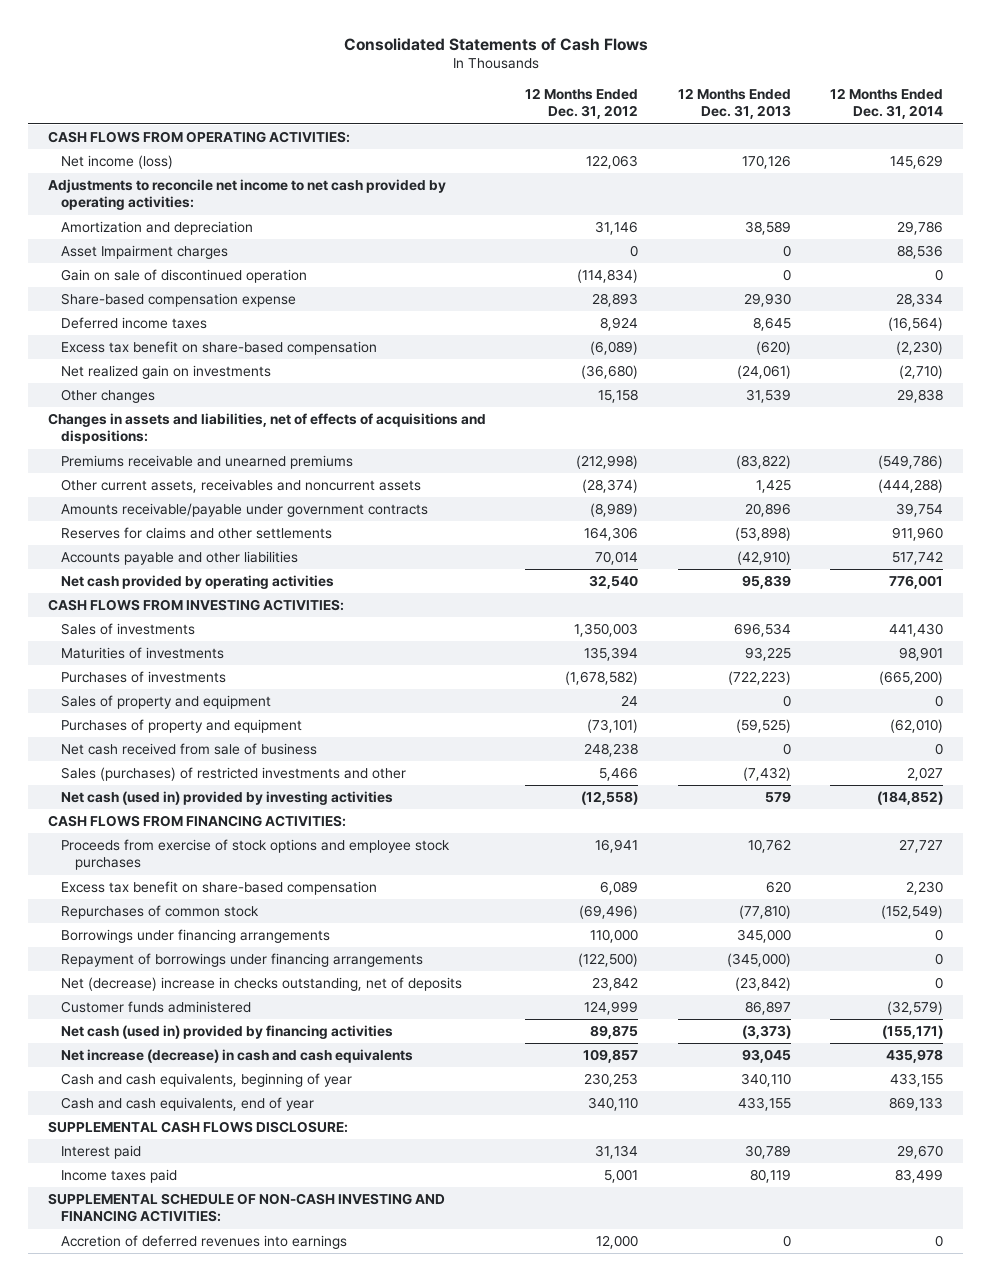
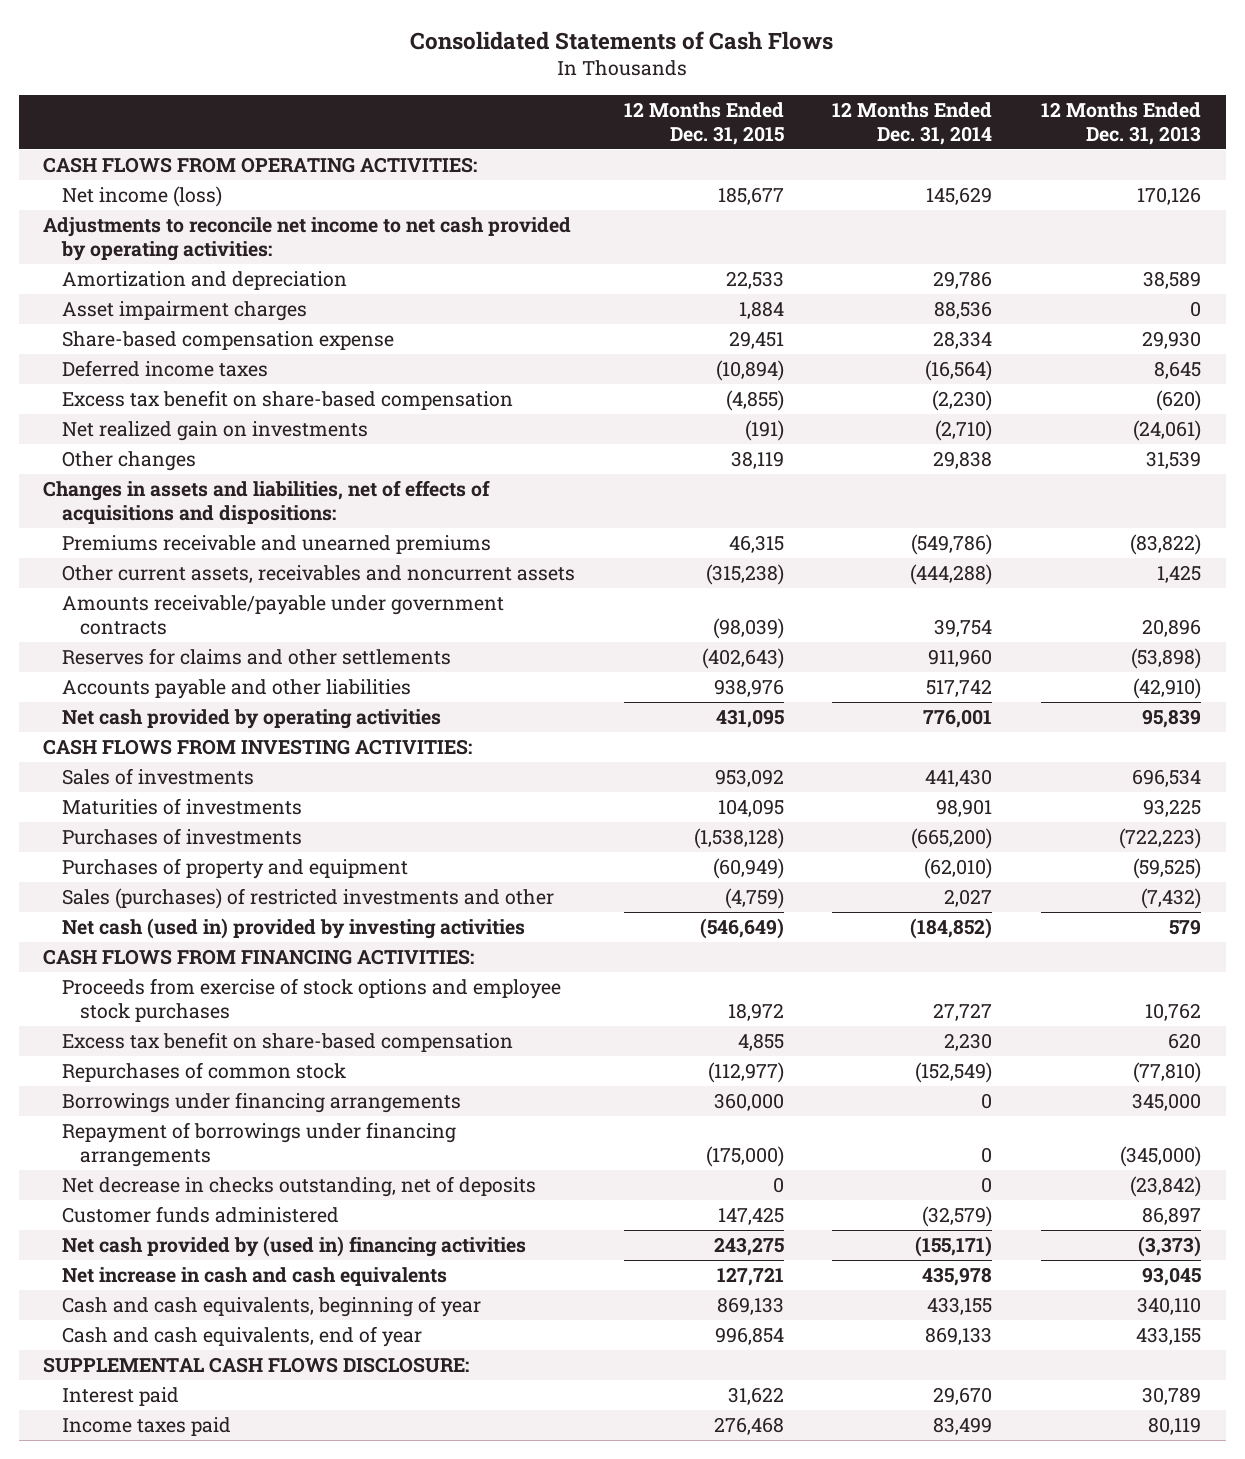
[525,88,639,120] 12 Months Ended Dec. 31, 2012 -> none
none -> [623,102,784,145] 12 Months Ended Dec. 31, 2015
[61,269,308,284] Gain on sale of discontinued operation -> none
[61,245,229,260] Asset Impairment charges -> [61,301,307,322] Asset impairment charges
[61,695,272,710] Sales of property and equipment -> none
[61,743,318,756] Net cash received from sale of business -> none
[61,977,463,992] Net (decrease) increase in checks outstanding, net of deposits -> [61,1176,536,1198] Net decrease in checks outstanding, net of deposits
[61,1025,394,1040] Net cash (used in) provided by financing activities -> [61,1236,526,1258] Net cash provided by (used in) financing activities
[61,1049,414,1064] Net increase (decrease) in cash and cash equivalents -> [61,1267,447,1287] Net increase in cash and cash equivalents
[47,1193,445,1223] SUPPLEMENTAL SCHEDULE OF NON-CASH INVESTING AND FINANCING ACTIVITIES: -> none
[61,1235,348,1250] Accretion of deferred revenues into earnings -> none

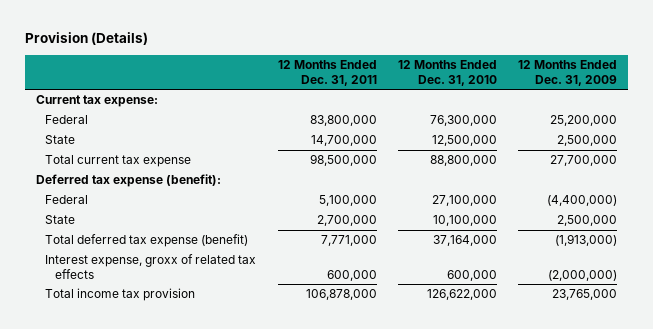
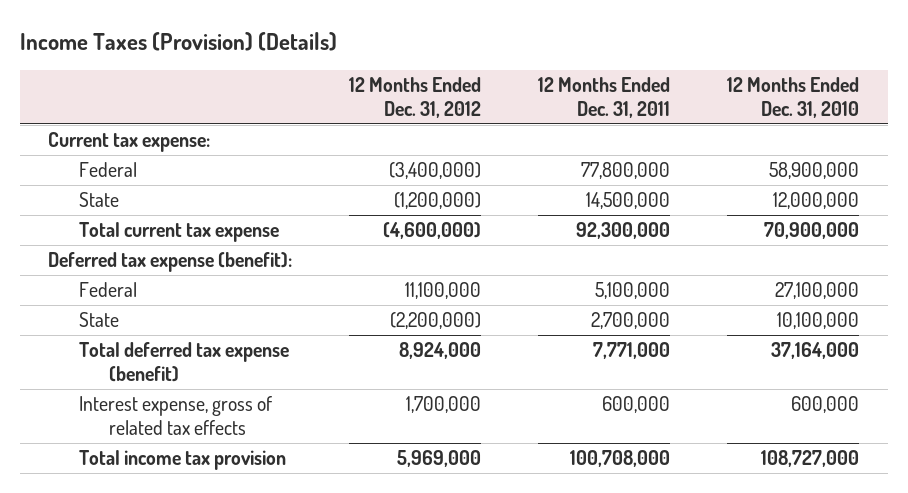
[25,32,149,46] Provision (Details) -> [19,31,337,51] Income Taxes (Provision) (Details)
[518,60,618,86] 12 Months Ended Dec. 31, 2009 -> none
none -> [349,76,482,118] 12 Months Ended Dec. 31, 2012
[309,115,377,127] 83,800,000 -> [581,162,671,180] 77,800,000
[430,115,498,127] 76,300,000 -> [769,162,860,180] 58,900,000
[310,135,377,147] 14,700,000 -> [586,192,671,210] 14,500,000
[432,135,498,147] 12,500,000 -> [773,192,860,210] 12,000,000
[309,154,377,167] 98,500,000 -> [576,222,671,240] 92,300,000
[430,155,498,167] 88,800,000 -> [764,222,860,240] 70,900,000
[45,254,257,279] Interest expense, groxx of related tax effects -> [78,396,272,436] Interest expense, gross of related tax effects
[305,289,377,301] 106,878,000 -> [570,450,671,468] 100,708,000
[427,289,498,301] 126,622,000 -> [761,450,860,468] 108,727,000

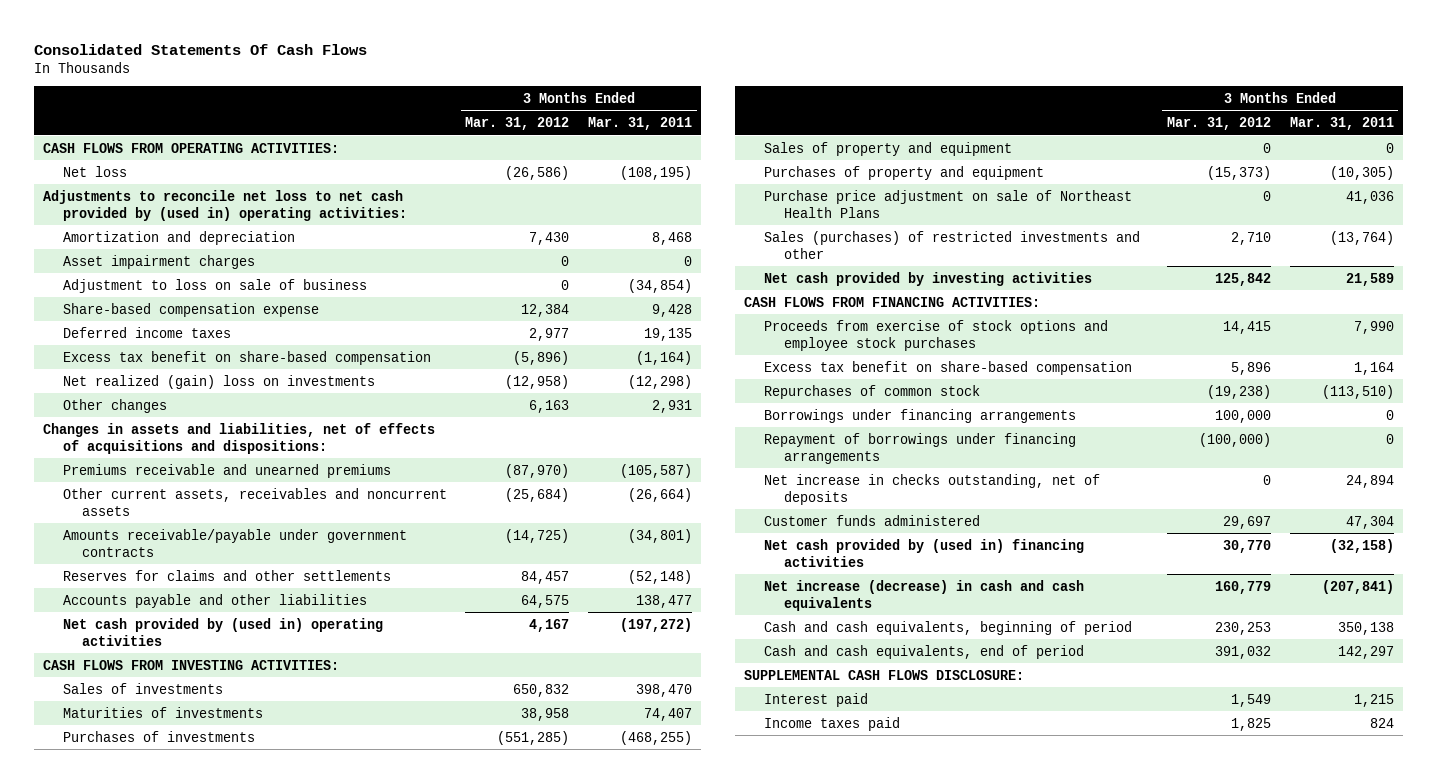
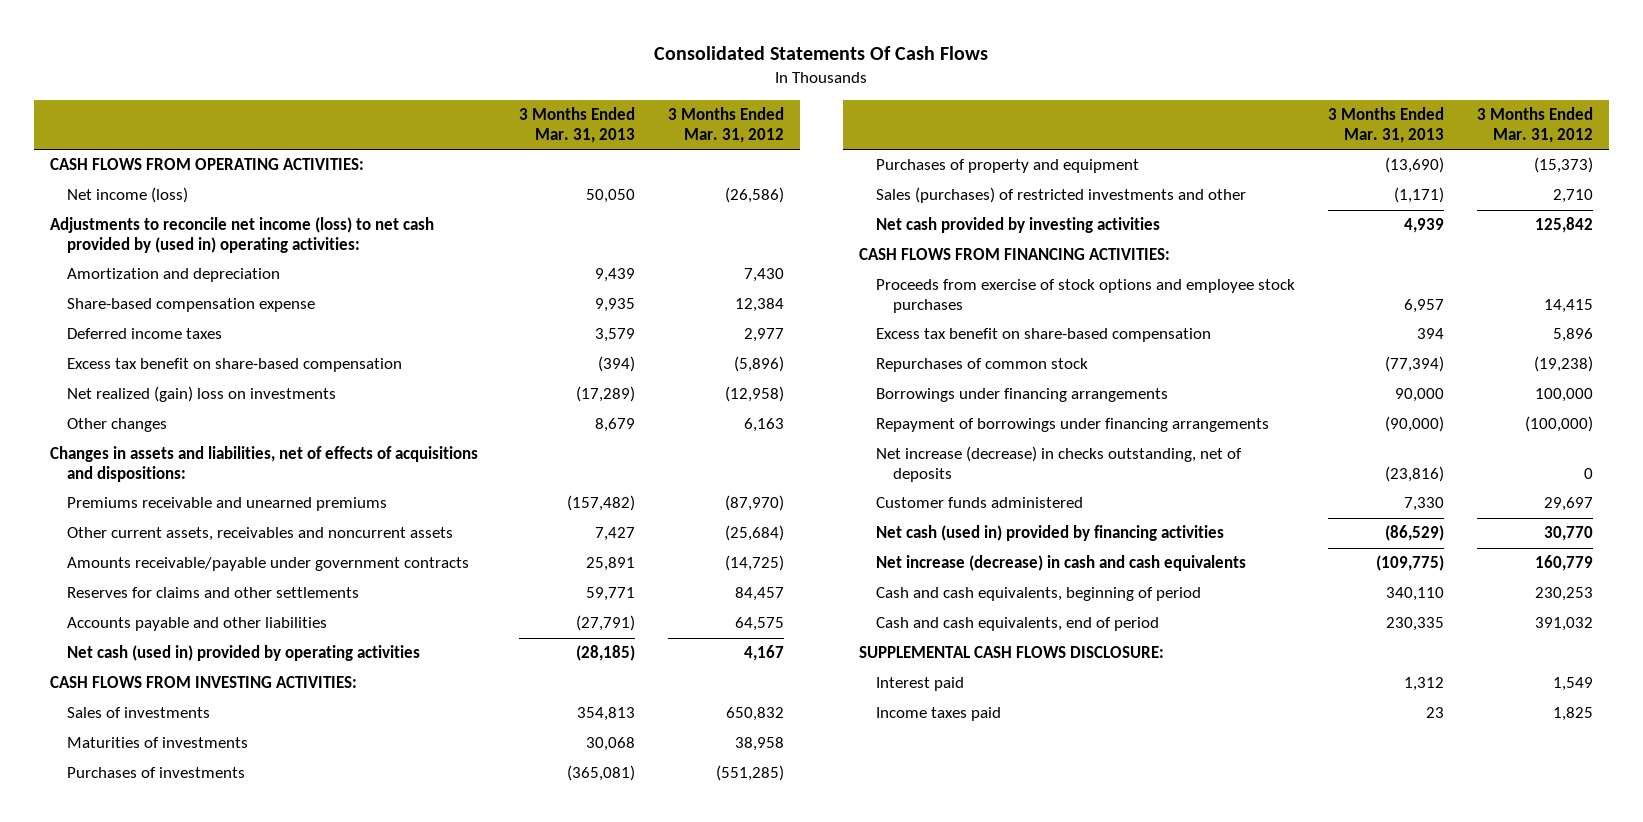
[587,116,692,130] Mar. 31, 2011 -> none
none -> [518,106,635,143] 3 Months Ended Mar. 31, 2013
[62,165,127,177] Net loss -> [67,187,189,204] Net income (loss)
[42,189,407,221] Adjustments to reconcile net loss to net cash provided by (used in) operating activities: -> [50,217,435,254] Adjustments to reconcile net income (loss) to net cash provided by (used in) operating activities:
[62,254,255,269] Asset impairment charges -> none
[62,278,367,293] Adjustment to loss on sale of business -> none
[62,617,383,646] Net cash provided by (used in) operating activities -> [67,645,421,662] Net cash (used in) provided by operating activities
[764,141,1013,156] Sales of property and equipment -> none
[764,189,1133,218] Purchase price adjustment on sale of Northeast Health Plans -> none
[764,473,1101,505] Net increase in checks outstanding, net of deposits -> [875,446,1242,483] Net increase (decrease) in checks outstanding, net of deposits
[764,538,1085,567] Net cash provided by (used in) financing activities -> [875,525,1224,542] Net cash (used in) provided by financing activities

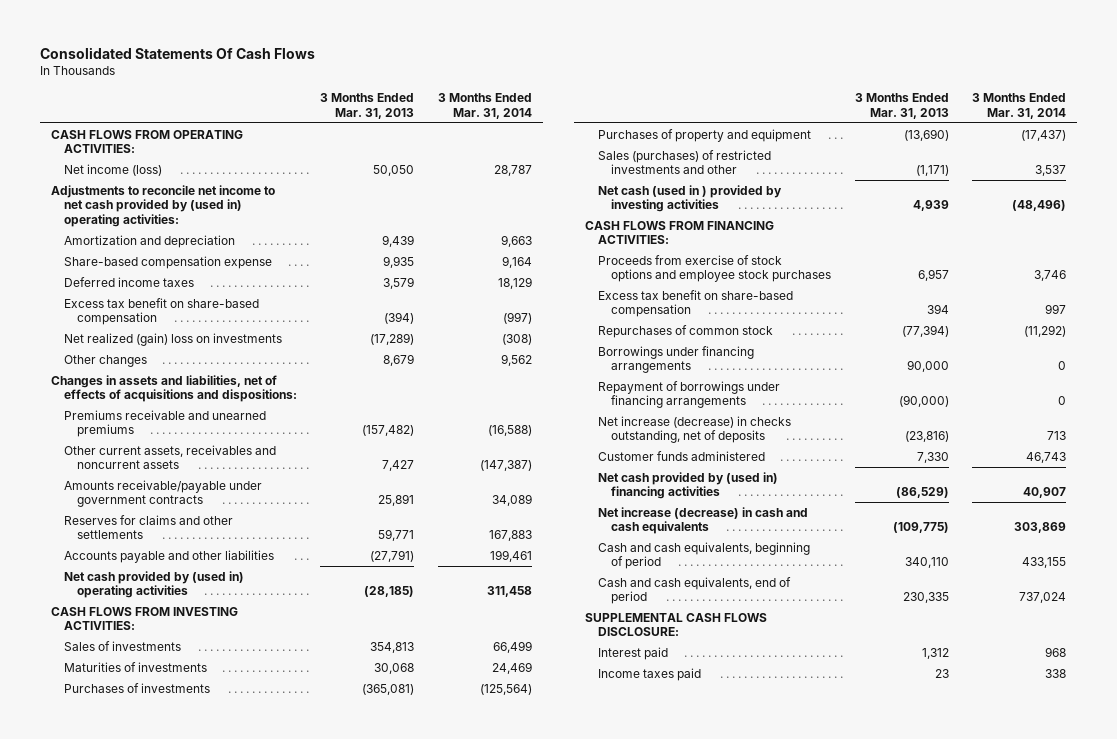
[667,106,784,143] 3 Months Ended Mar. 31, 2012 -> none
none -> [437,93,532,119] 3 Months Ended Mar. 31, 2014
[50,217,435,254] Adjustments to reconcile net income (loss) to net cash provided by (used in) operating activities: -> [51,184,276,227] Adjustments to reconcile net income to net cash provided by (used in) operating activities:
[67,645,421,662] Net cash (used in) provided by operating activities -> [64,570,245,599] Net cash provided by (used in) operating activities
[875,217,1160,234] Net cash provided by investing activities -> [598,184,783,213] Net cash (used in ) provided by investing activities
[875,525,1224,542] Net cash (used in) provided by financing activities -> [598,471,779,500] Net cash provided by (used in) financing activities

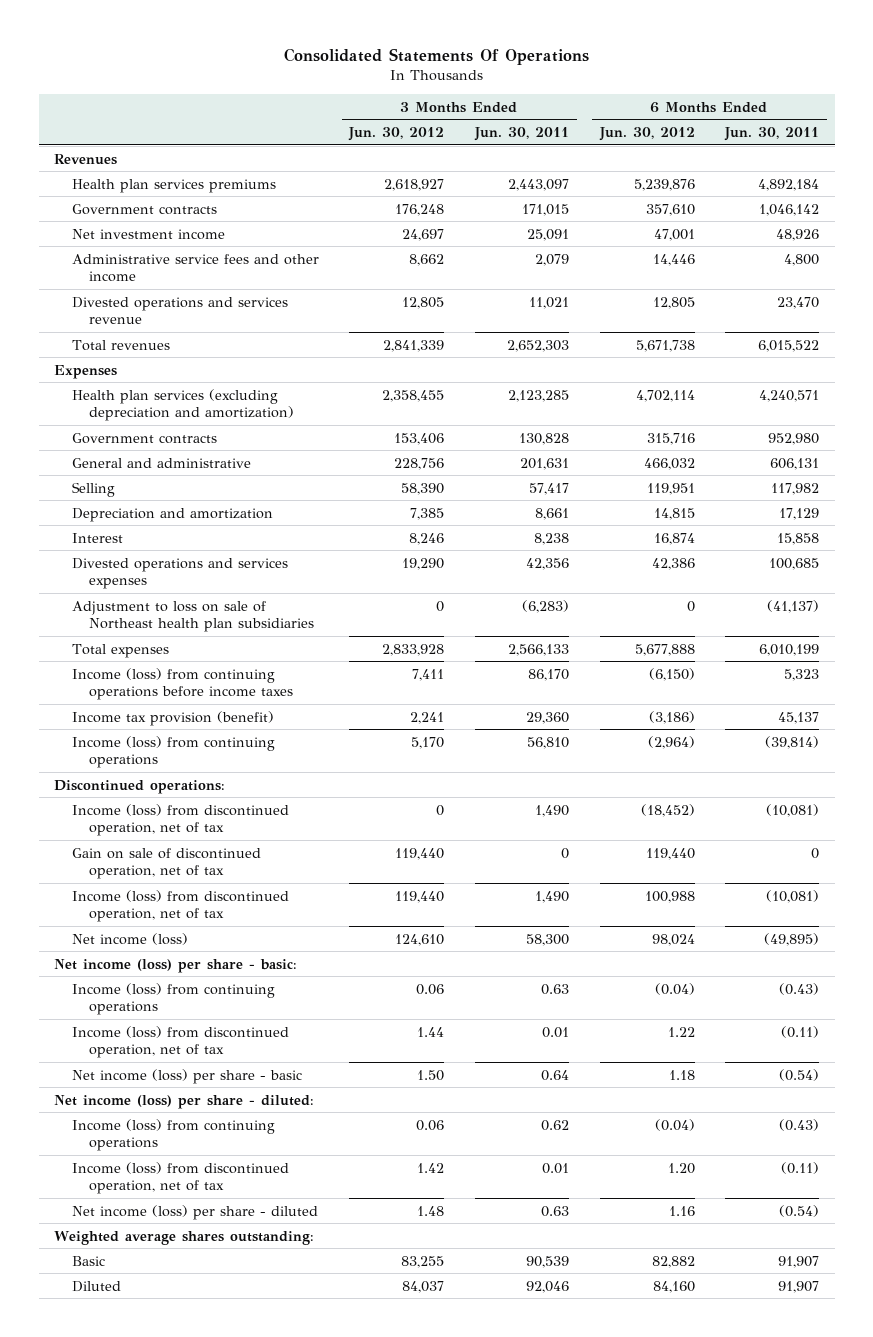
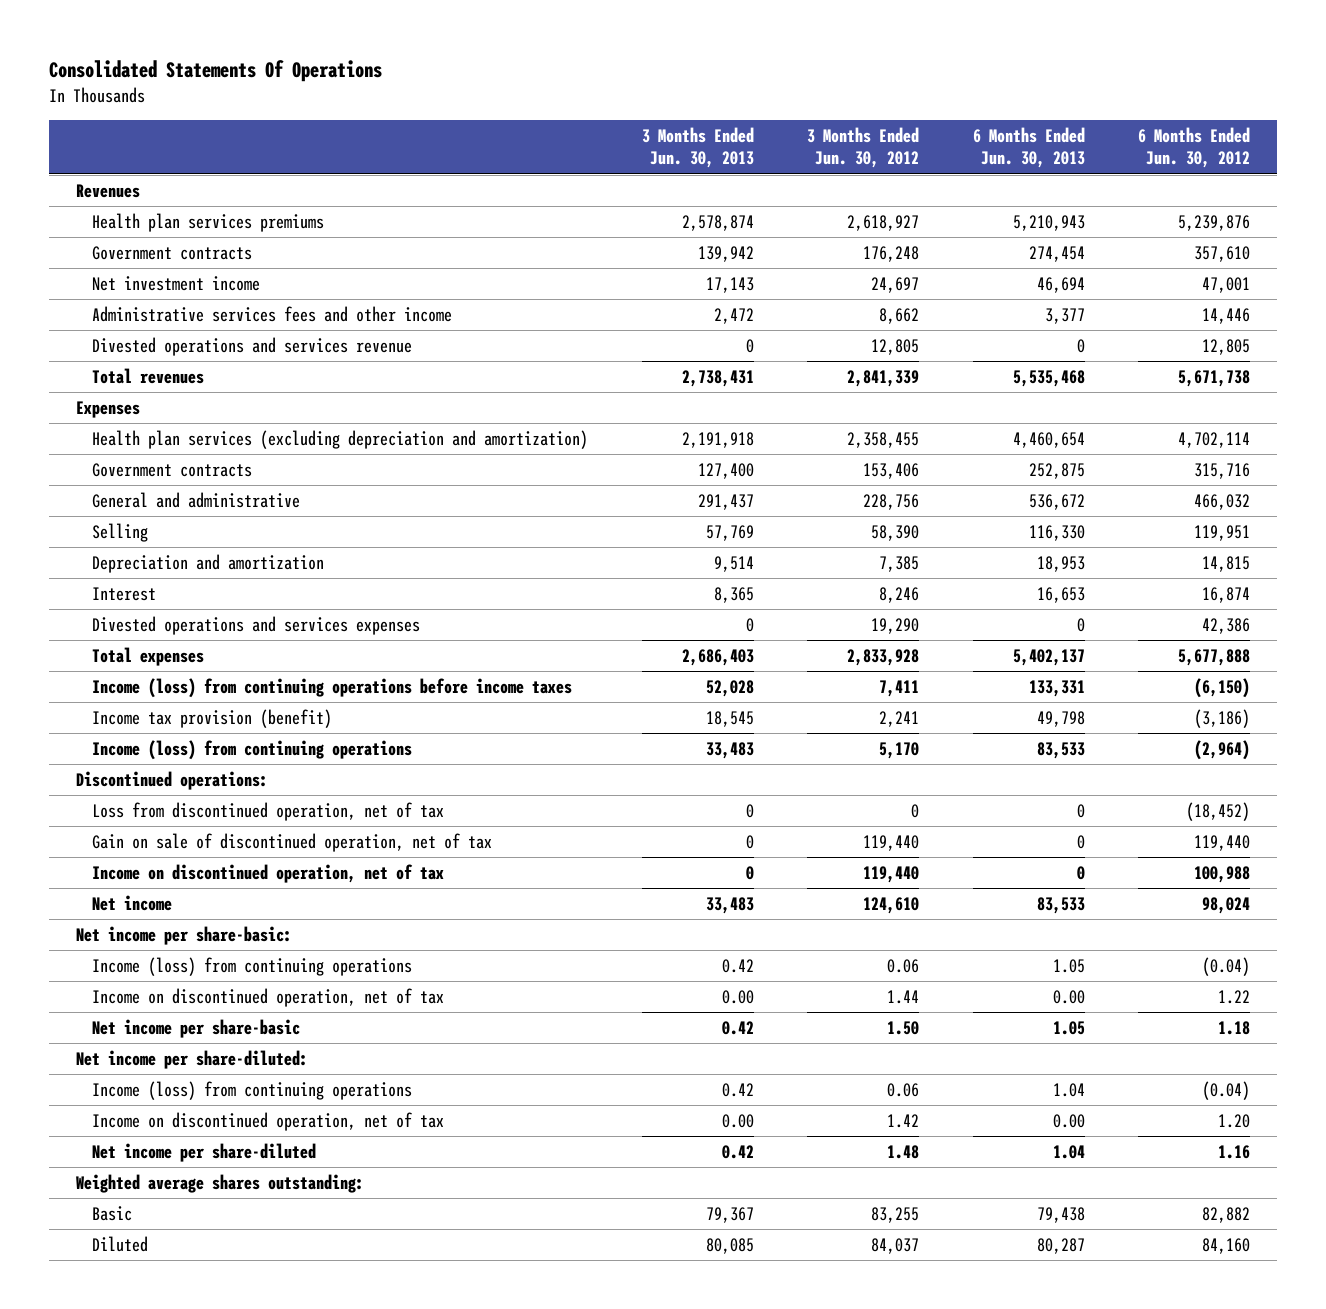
[473,127,569,142] Jun. 30, 2011 -> none
[724,127,820,142] Jun. 30, 2011 -> none
none -> [641,127,754,169] 3 Months Ended Jun. 30, 2013
none -> [972,127,1085,169] 6 Months Ended Jun. 30, 2013
[71,253,319,283] Administrative service fees and other income -> [92,306,453,323] Administrative services fees and other income
[71,600,315,633] Adjustment to loss on sale of Northeast health plan subsidiaries -> none
[71,803,289,837] Income (loss) from discontinued operation, net of tax -> [92,802,445,822] Loss from discontinued operation, net of tax
[71,889,289,923] Income (loss) from discontinued operation, net of tax -> [92,864,445,884] Income on discontinued operation, net of tax
[71,932,188,945] Net income (loss) -> [92,895,173,912] Net income
[53,958,297,973] Net income (loss) per share - basic: -> [76,926,293,946] Net income per share-basic:
[71,1025,289,1059] Income (loss) from discontinued operation, net of tax -> [92,988,445,1008] Income on discontinued operation, net of tax
[71,1068,302,1084] Net income (loss) per share - basic -> [92,1019,301,1039] Net income per share-basic
[53,1094,314,1109] Net income (loss) per share - diluted: -> [76,1050,309,1070] Net income per share-diluted:
[71,1161,289,1195] Income (loss) from discontinued operation, net of tax -> [92,1112,445,1132] Income on discontinued operation, net of tax
[71,1204,318,1220] Net income (loss) per share - diluted -> [92,1143,317,1163] Net income per share-diluted

